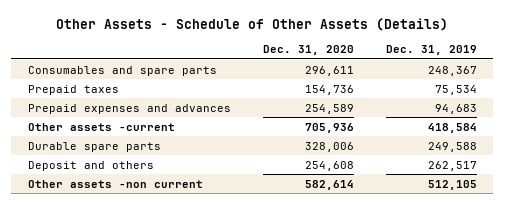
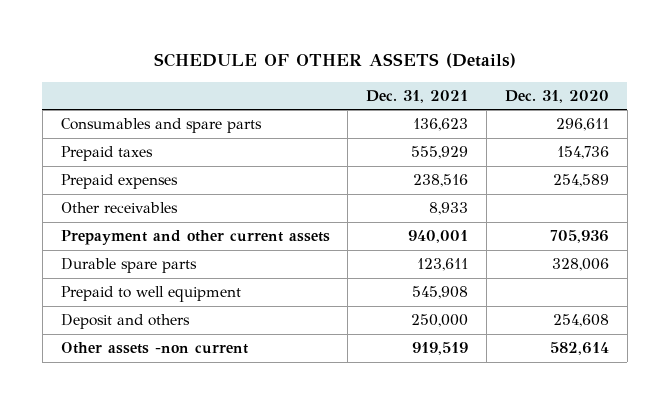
[56,17,449,31] Other Assets - Schedule of Other Assets (Details) -> [153,53,516,69] SCHEDULE OF OTHER ASSETS (Details)
[385,45,477,56] Dec. 31, 2019 -> none
none -> [366,89,469,103] Dec. 31, 2021
[27,103,231,114] Prepaid expenses and advances -> [60,174,178,190] Prepaid expenses
none -> [60,202,178,214] Other receivables
[27,122,175,131] Other assets -current -> [60,230,330,246] Prepayment and other current assets
none -> [60,286,241,303] Prepaid to well equipment

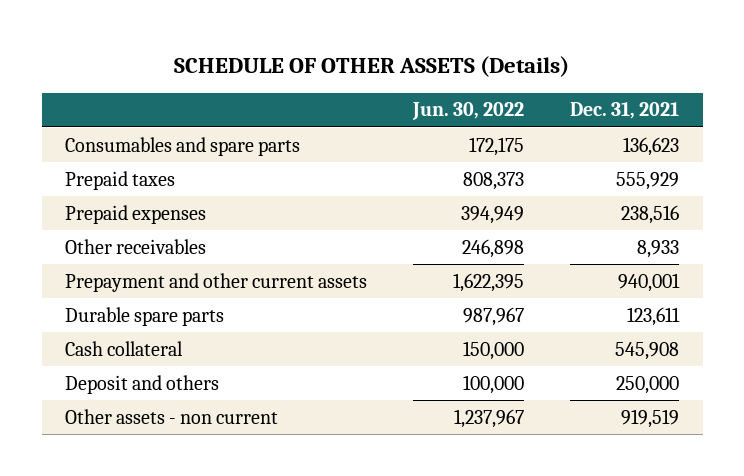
[504,89,609,103] Dec. 31, 2020 -> none
none -> [412,102,525,121] Jun. 30, 2022
[60,286,241,303] Prepaid to well equipment -> [64,340,183,356] Cash collateral
[60,342,248,355] Other assets -non current -> [64,408,278,424] Other assets - non current

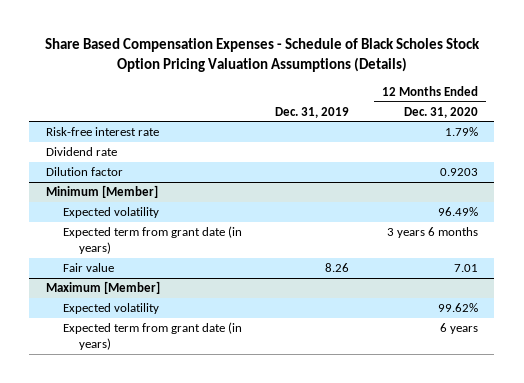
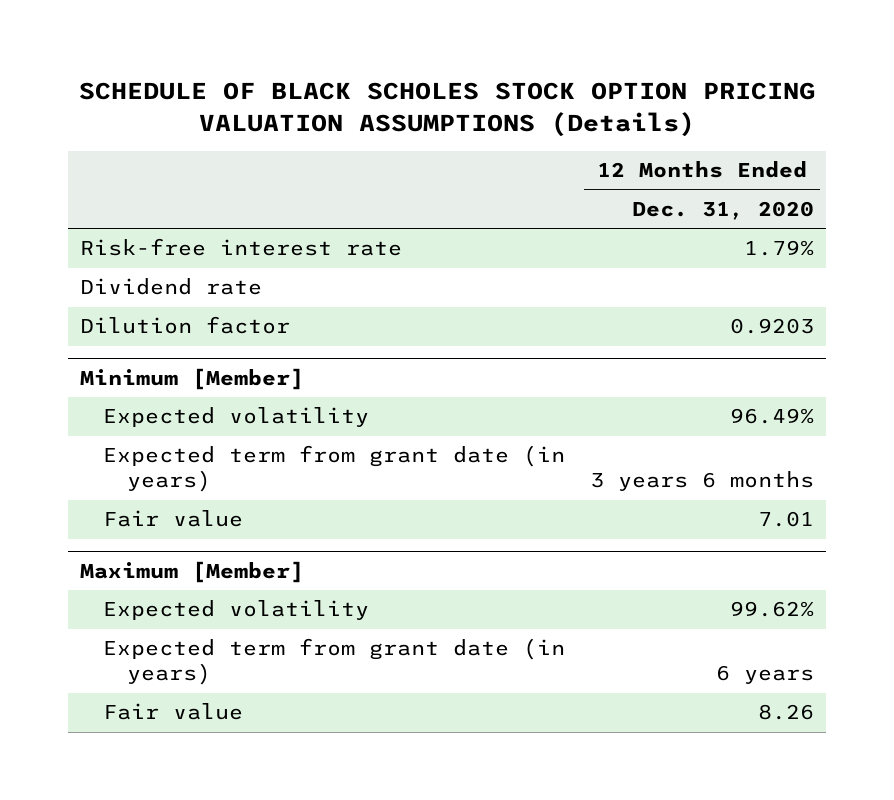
[44,38,480,72] Share Based Compensation Expenses - Schedule of Black Scholes Stock Option Pricing Valuation Assumptions (Details) -> [78,82,815,137] SCHEDULE OF BLACK SCHOLES STOCK OPTION PRICING VALUATION ASSUMPTIONS (Details)
[274,106,349,118] Dec. 31, 2019 -> none
none -> [103,703,244,721] Fair value

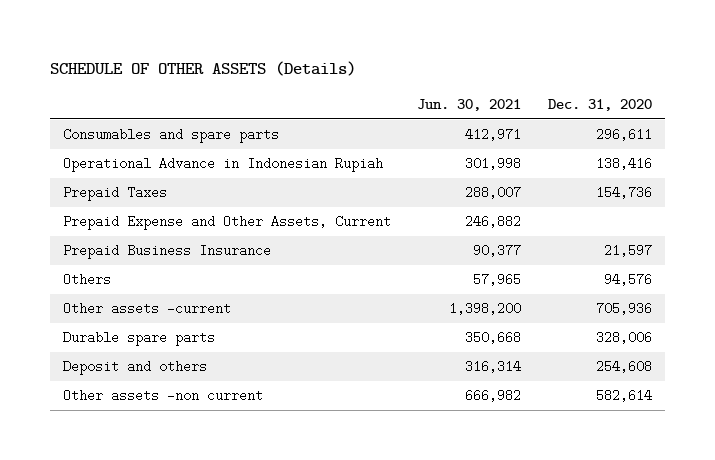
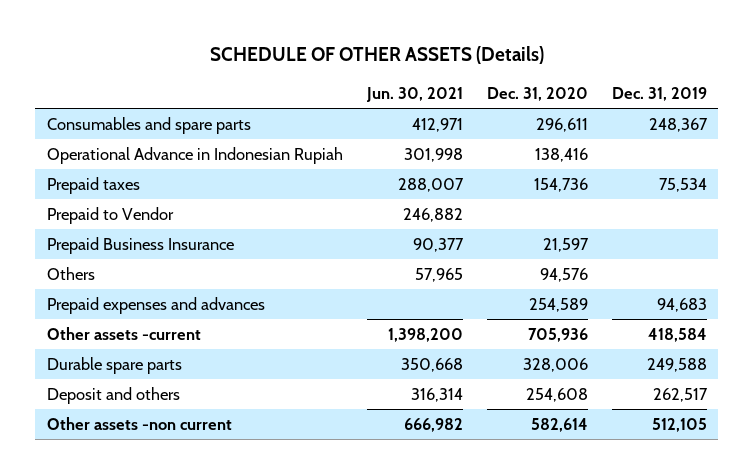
none -> [611,87,707,102] Dec. 31, 2019
[63,186,168,202] Prepaid Taxes -> [47,176,141,194] Prepaid taxes
[63,215,392,231] Prepaid Expense and Other Assets, Current -> [47,206,175,224] Prepaid to Vendor
none -> [47,296,266,314] Prepaid expenses and advances

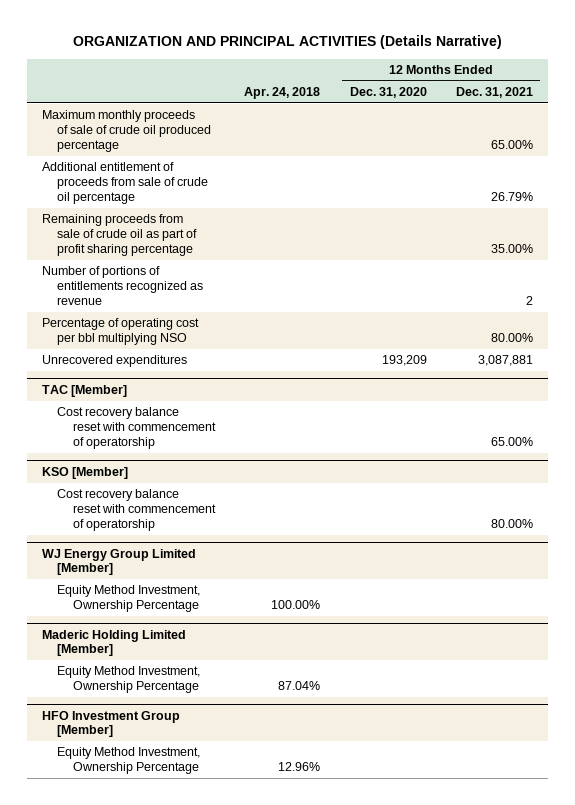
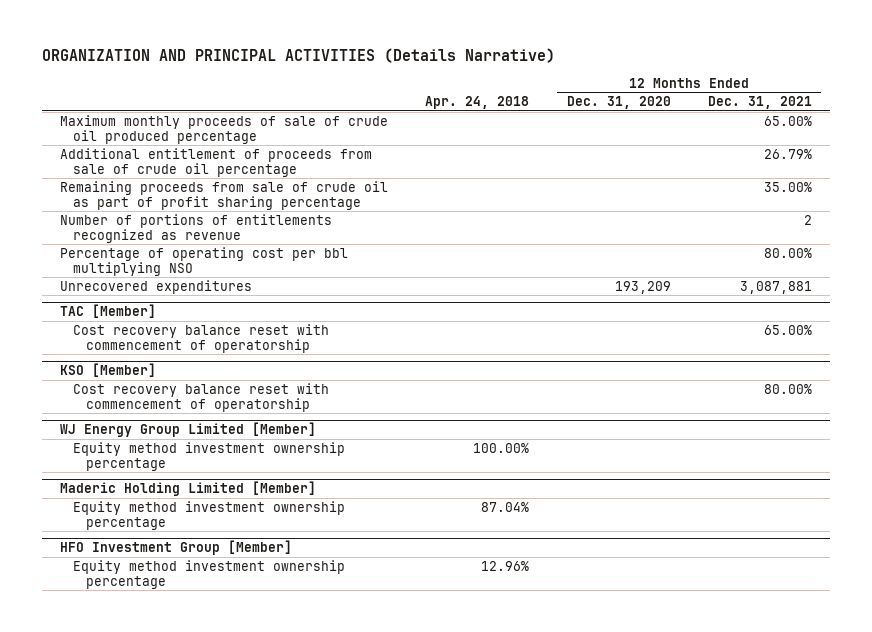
[57,585,201,613] Equity Method Investment, Ownership Percentage -> [72,441,345,471] Equity method investment ownership percentage
[57,666,201,694] Equity Method Investment, Ownership Percentage -> [72,500,345,530] Equity method investment ownership percentage
[57,747,201,775] Equity Method Investment, Ownership Percentage -> [72,559,345,589] Equity method investment ownership percentage

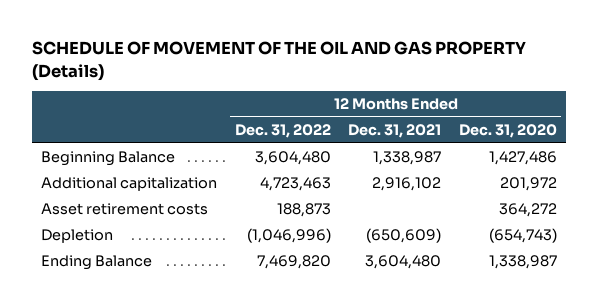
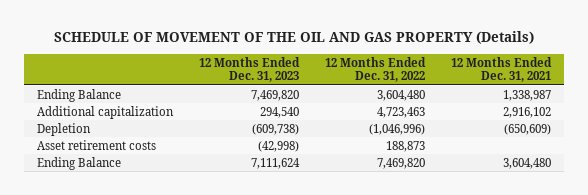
[459,124,558,139] Dec. 31, 2020 -> none
none -> [199,56,301,83] 12 Months Ended Dec. 31, 2023
[40,151,175,167] Beginning Balance -> [37,88,122,102] Ending Balance
[40,203,208,216] Asset retirement costs -> [37,139,157,150] Asset retirement costs

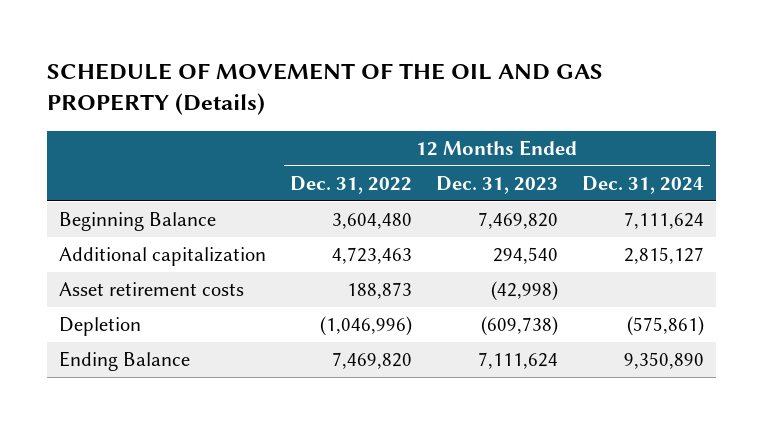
[451,56,553,83] 12 Months Ended Dec. 31, 2021 -> none
none -> [581,175,704,194] Dec. 31, 2024
[37,88,122,102] Ending Balance -> [59,212,217,232] Beginning Balance
[37,122,92,136] Depletion -> [59,317,142,337] Depletion

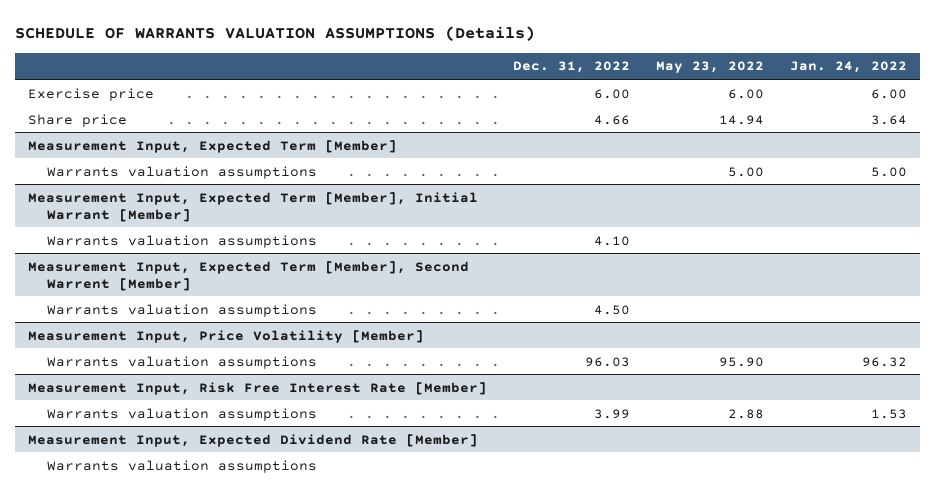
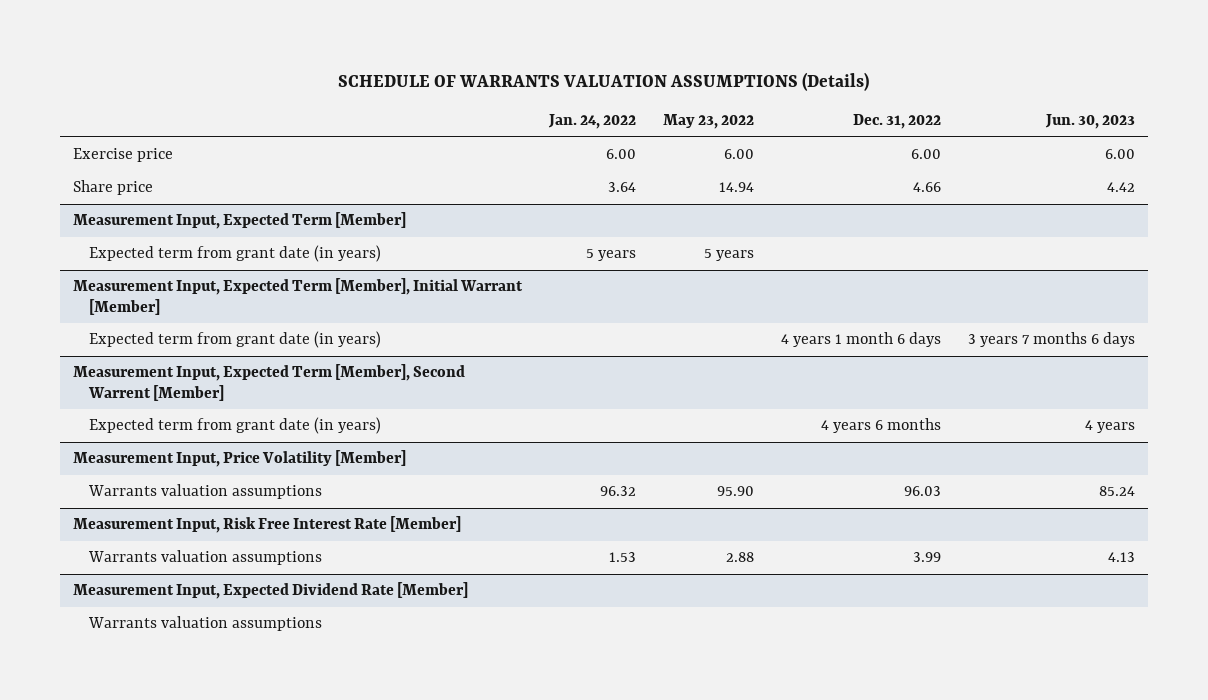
none -> [1044,114,1135,130] Jun. 30, 2023
[46,165,317,179] Warrants valuation assumptions -> none
none -> [89,245,382,263] Expected term from grant date (in years)
[46,234,317,248] Warrants valuation assumptions -> none
none -> [89,331,382,349] Expected term from grant date (in years)
[46,303,317,317] Warrants valuation assumptions -> none
none -> [89,417,382,435] Expected term from grant date (in years)

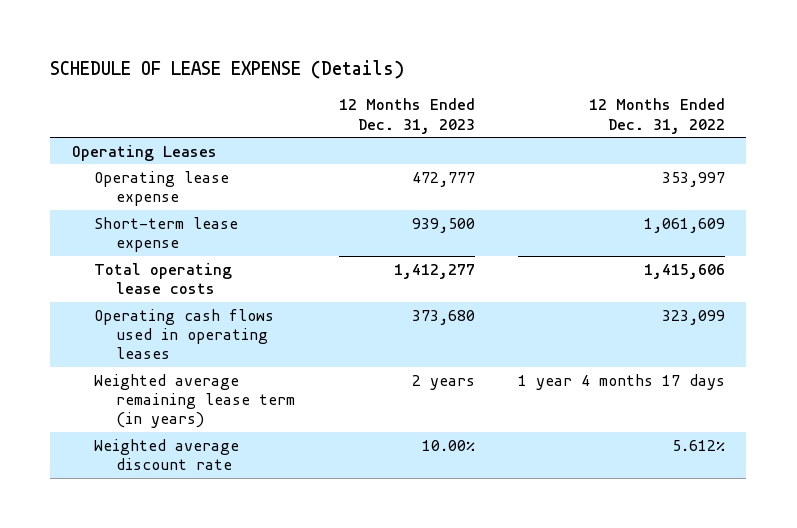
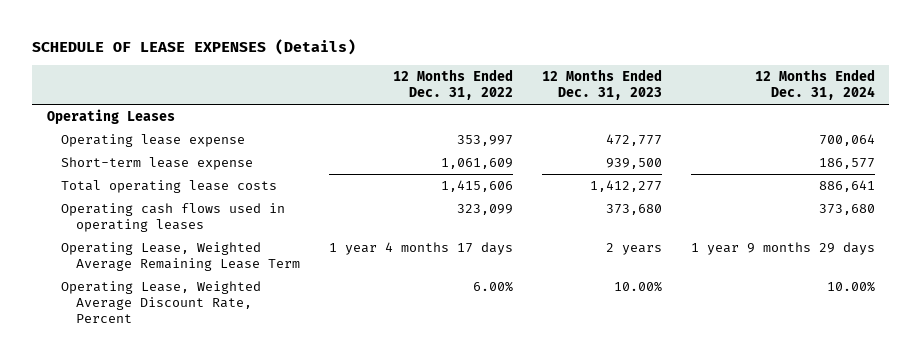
[50,60,405,80] SCHEDULE OF LEASE EXPENSE (Details) -> [32,39,357,56] SCHEDULE OF LEASE EXPENSES (Details)
none -> [754,69,875,101] 12 Months Ended Dec. 31, 2024
[94,373,296,429] Weighted average remaining lease term (in years) -> [61,242,300,271] Operating Lease, Weighted Average Remaining Lease Term
[94,438,240,471] Weighted average discount rate -> [61,281,262,323] Operating Lease, Weighted Average Discount Rate, Percent
[671,439,725,451] 5.612% -> [472,281,513,293] 6.00%

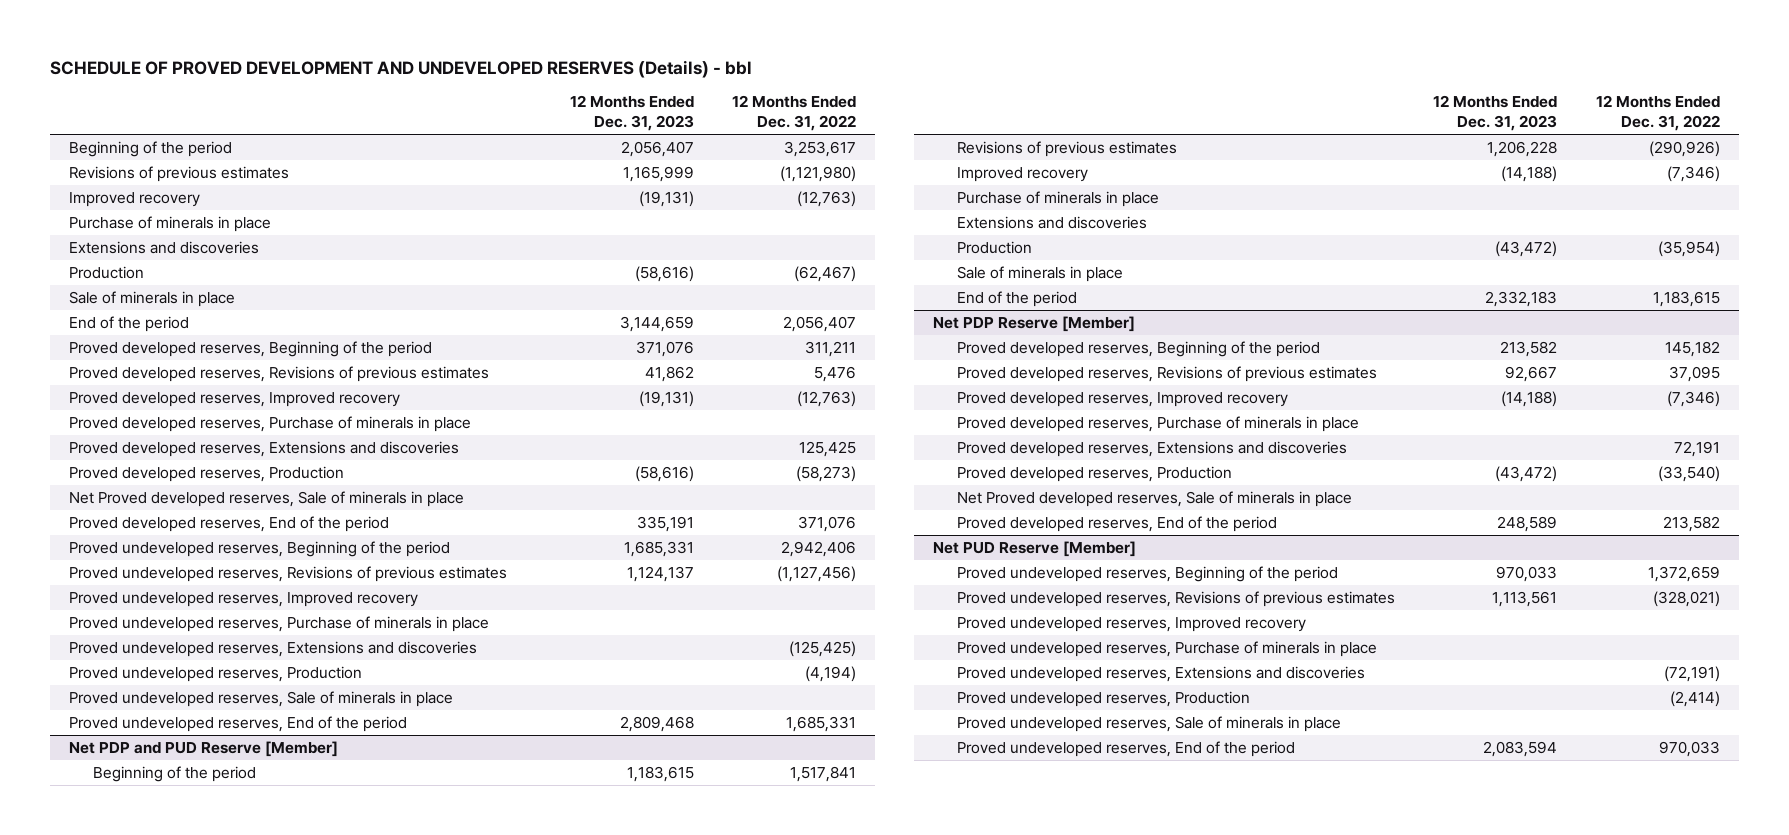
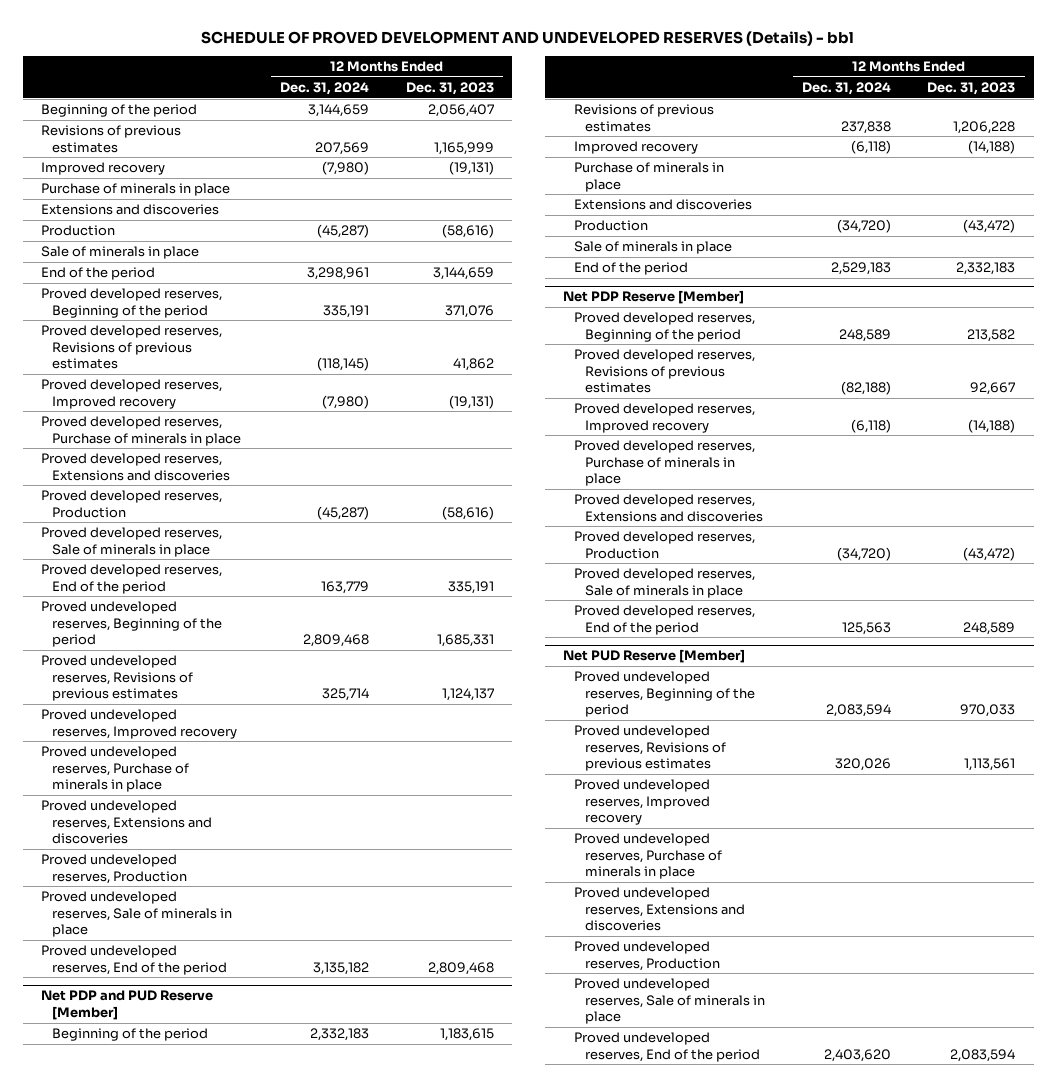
[732,95,857,132] 12 Months Ended Dec. 31, 2022 -> none
none -> [280,82,370,96] Dec. 31, 2024
[69,490,465,507] Net Proved developed reserves, Sale of minerals in place -> [41,527,223,557] Proved developed reserves, Sale of minerals in place
[956,490,1352,507] Net Proved developed reserves, Sale of minerals in place -> [574,568,756,598] Proved developed reserves, Sale of minerals in place

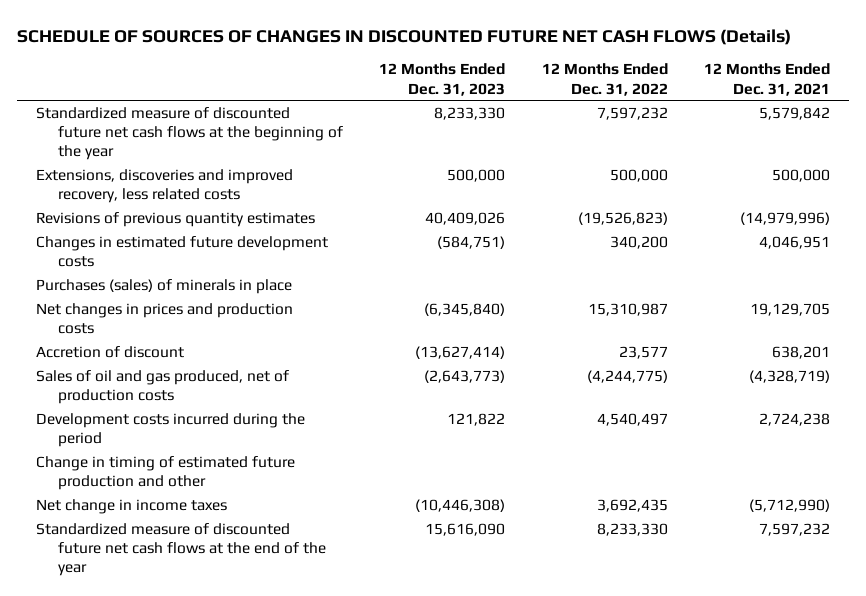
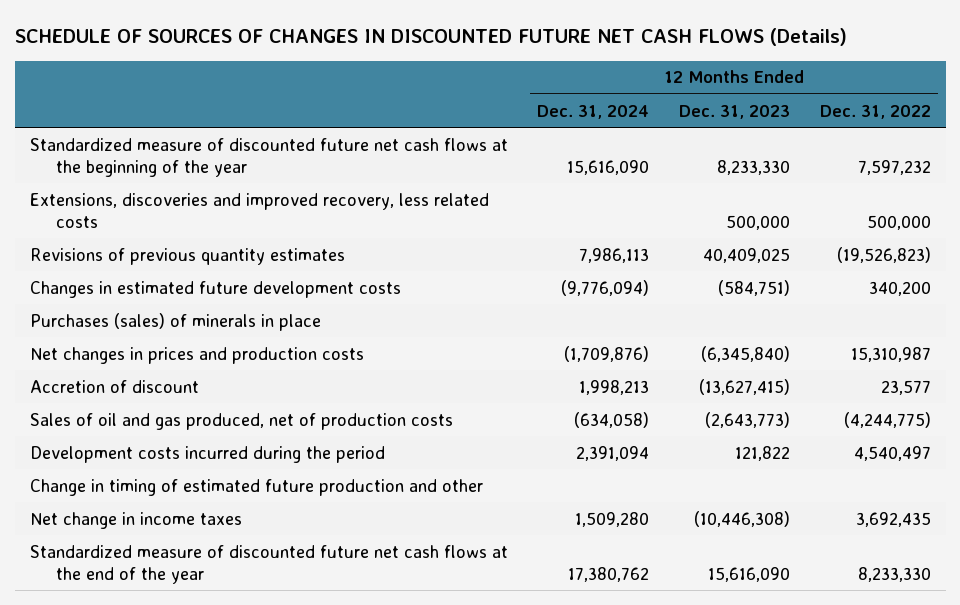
[704,63,831,96] 12 Months Ended Dec. 31, 2021 -> none
none -> [537,104,650,119] Dec. 31, 2024
[425,211,506,225] 40,409,026 -> [703,247,791,263] 40,409,025
[415,345,506,359] (13,627,414) -> [699,378,791,395] (13,627,415)

